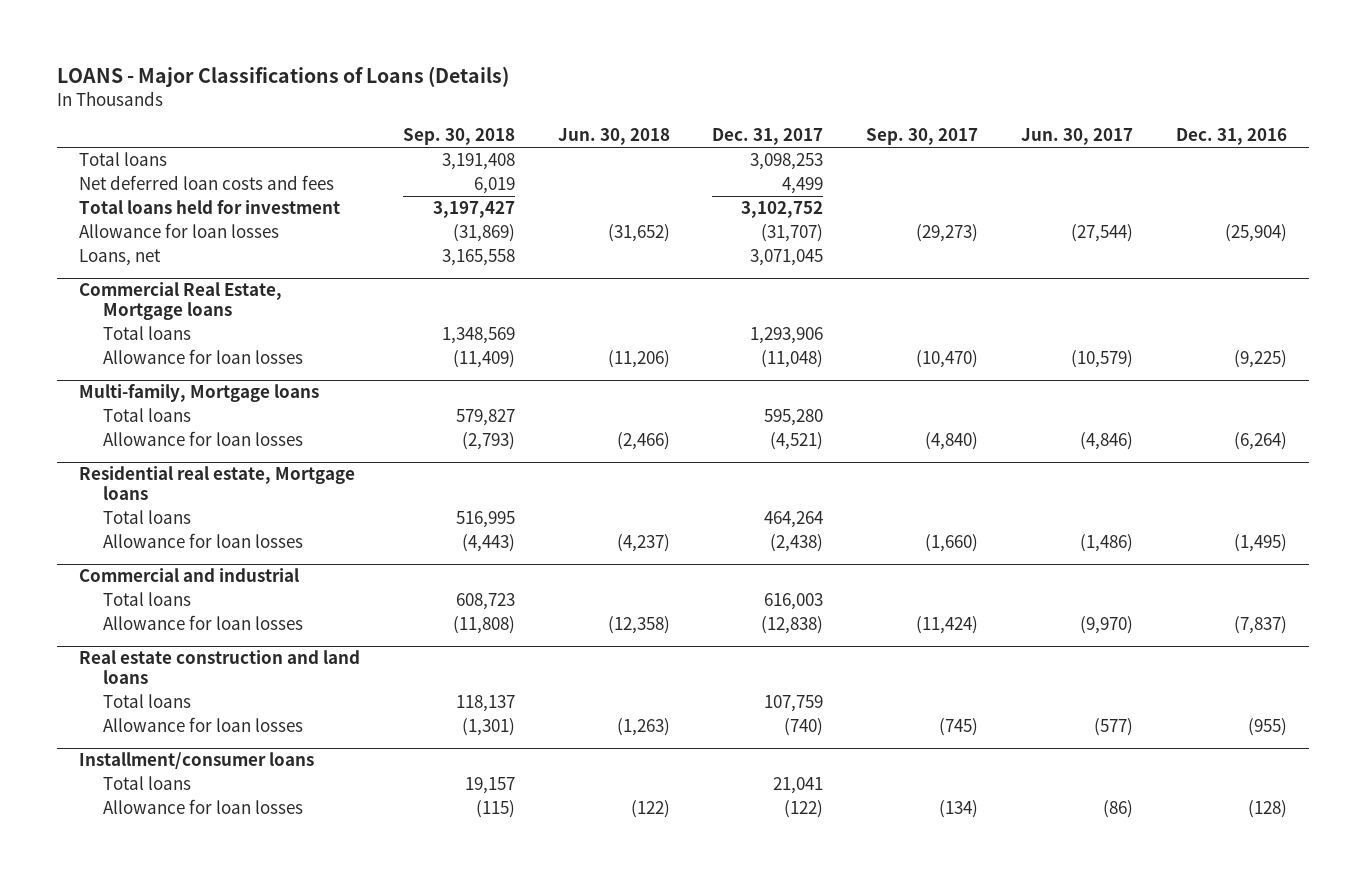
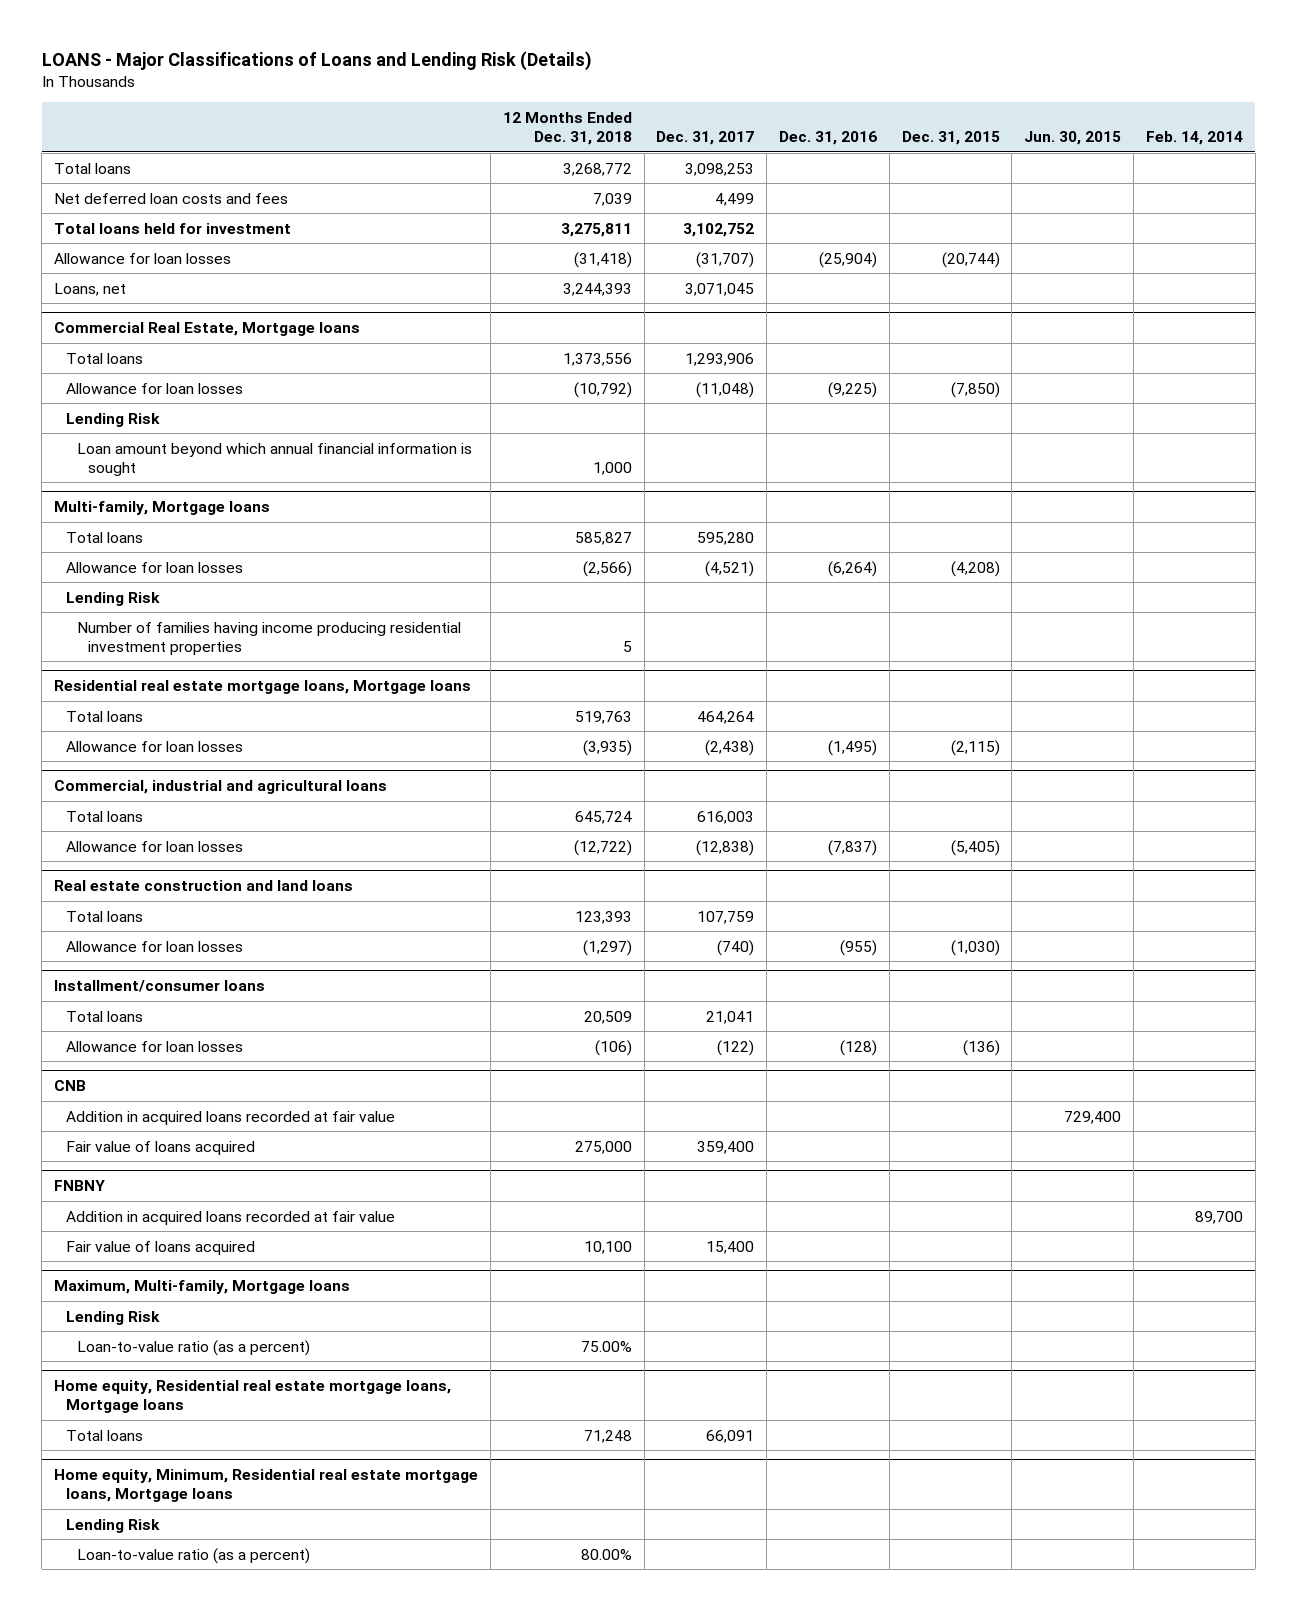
[57,66,510,88] LOANS - Major Classifications of Loans (Details) -> [41,50,592,71] LOANS - Major Classifications of Loans and Lending Risk (Details)
[402,128,515,146] Sep. 30, 2018 -> none
[557,128,670,146] Jun. 30, 2018 -> none
[866,128,979,146] Sep. 30, 2017 -> none
[1021,128,1134,146] Jun. 30, 2017 -> none
none -> [502,112,632,146] 12 Months Ended Dec. 31, 2018
none -> [901,131,1000,146] Dec. 31, 2015
none -> [1024,131,1122,146] Jun. 30, 2015
none -> [1145,131,1243,146] Feb. 14, 2014
none -> [65,412,160,427] Lending Risk
none -> [76,442,472,476] Loan amount beyond which annual financial information is sought
none -> [65,591,160,606] Lending Risk
none -> [76,621,461,655] Number of families having income producing residential investment properties
[78,466,355,501] Residential real estate, Mortgage loans -> [54,680,472,695] Residential real estate mortgage loans, Mortgage loans
[78,568,299,583] Commercial and industrial -> [54,780,388,795] Commercial, industrial and agricultural loans
none -> [54,1080,87,1092] CNB
none -> [65,1110,395,1125] Addition in acquired loans recorded at fair value
none -> [65,1140,255,1155] Fair value of loans acquired
none -> [54,1180,106,1192] FNBNY
none -> [65,1210,395,1225] Addition in acquired loans recorded at fair value
none -> [65,1240,255,1255] Fair value of loans acquired
none -> [54,1280,351,1295] Maximum, Multi-family, Mortgage loans
none -> [65,1310,160,1325] Lending Risk
none -> [76,1339,310,1356] Loan-to-value ratio (as a percent)
none -> [54,1380,452,1414] Home equity, Residential real estate mortgage loans, Mortgage loans
none -> [65,1429,143,1441] Total loans
none -> [54,1469,479,1503] Home equity, Minimum, Residential real estate mortgage loans, Mortgage loans
none -> [65,1518,160,1533] Lending Risk
none -> [76,1547,310,1564] Loan-to-value ratio (as a percent)

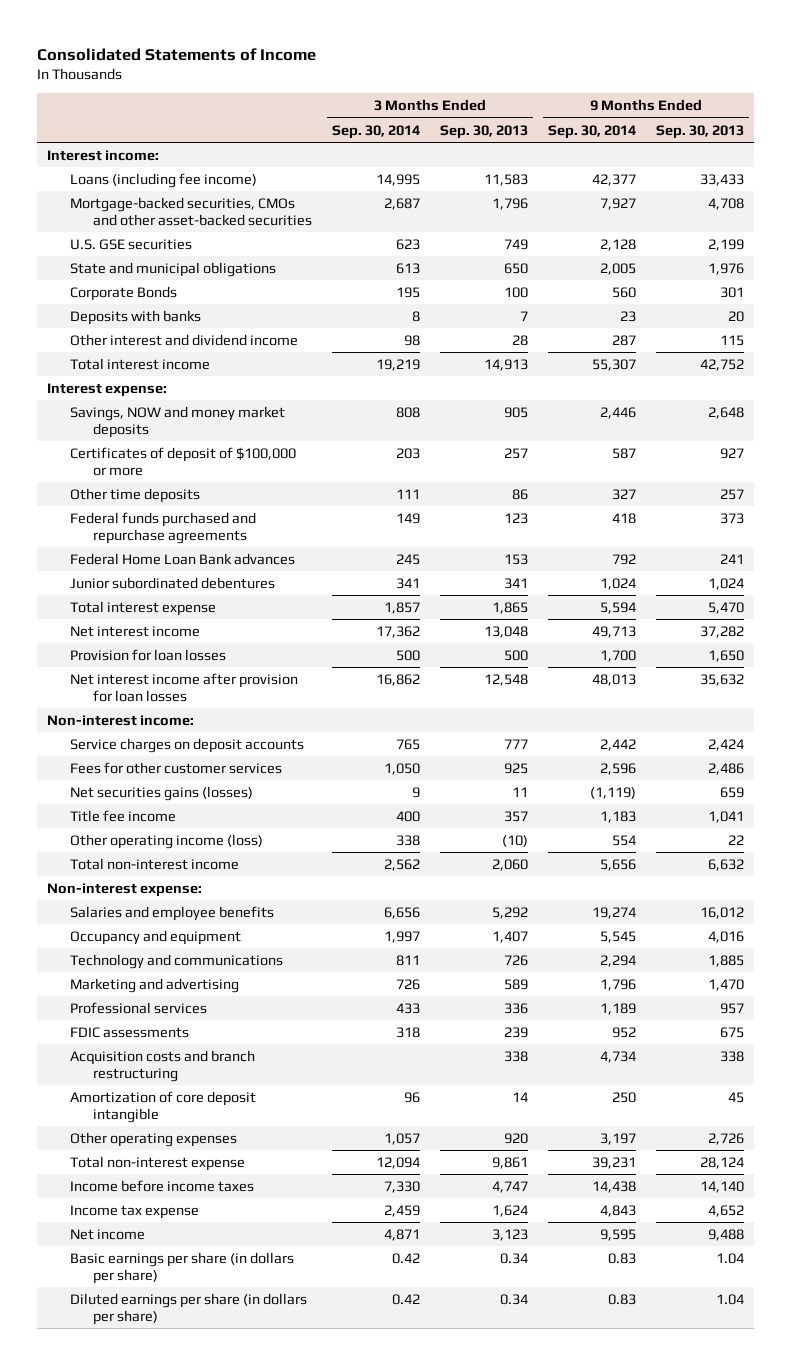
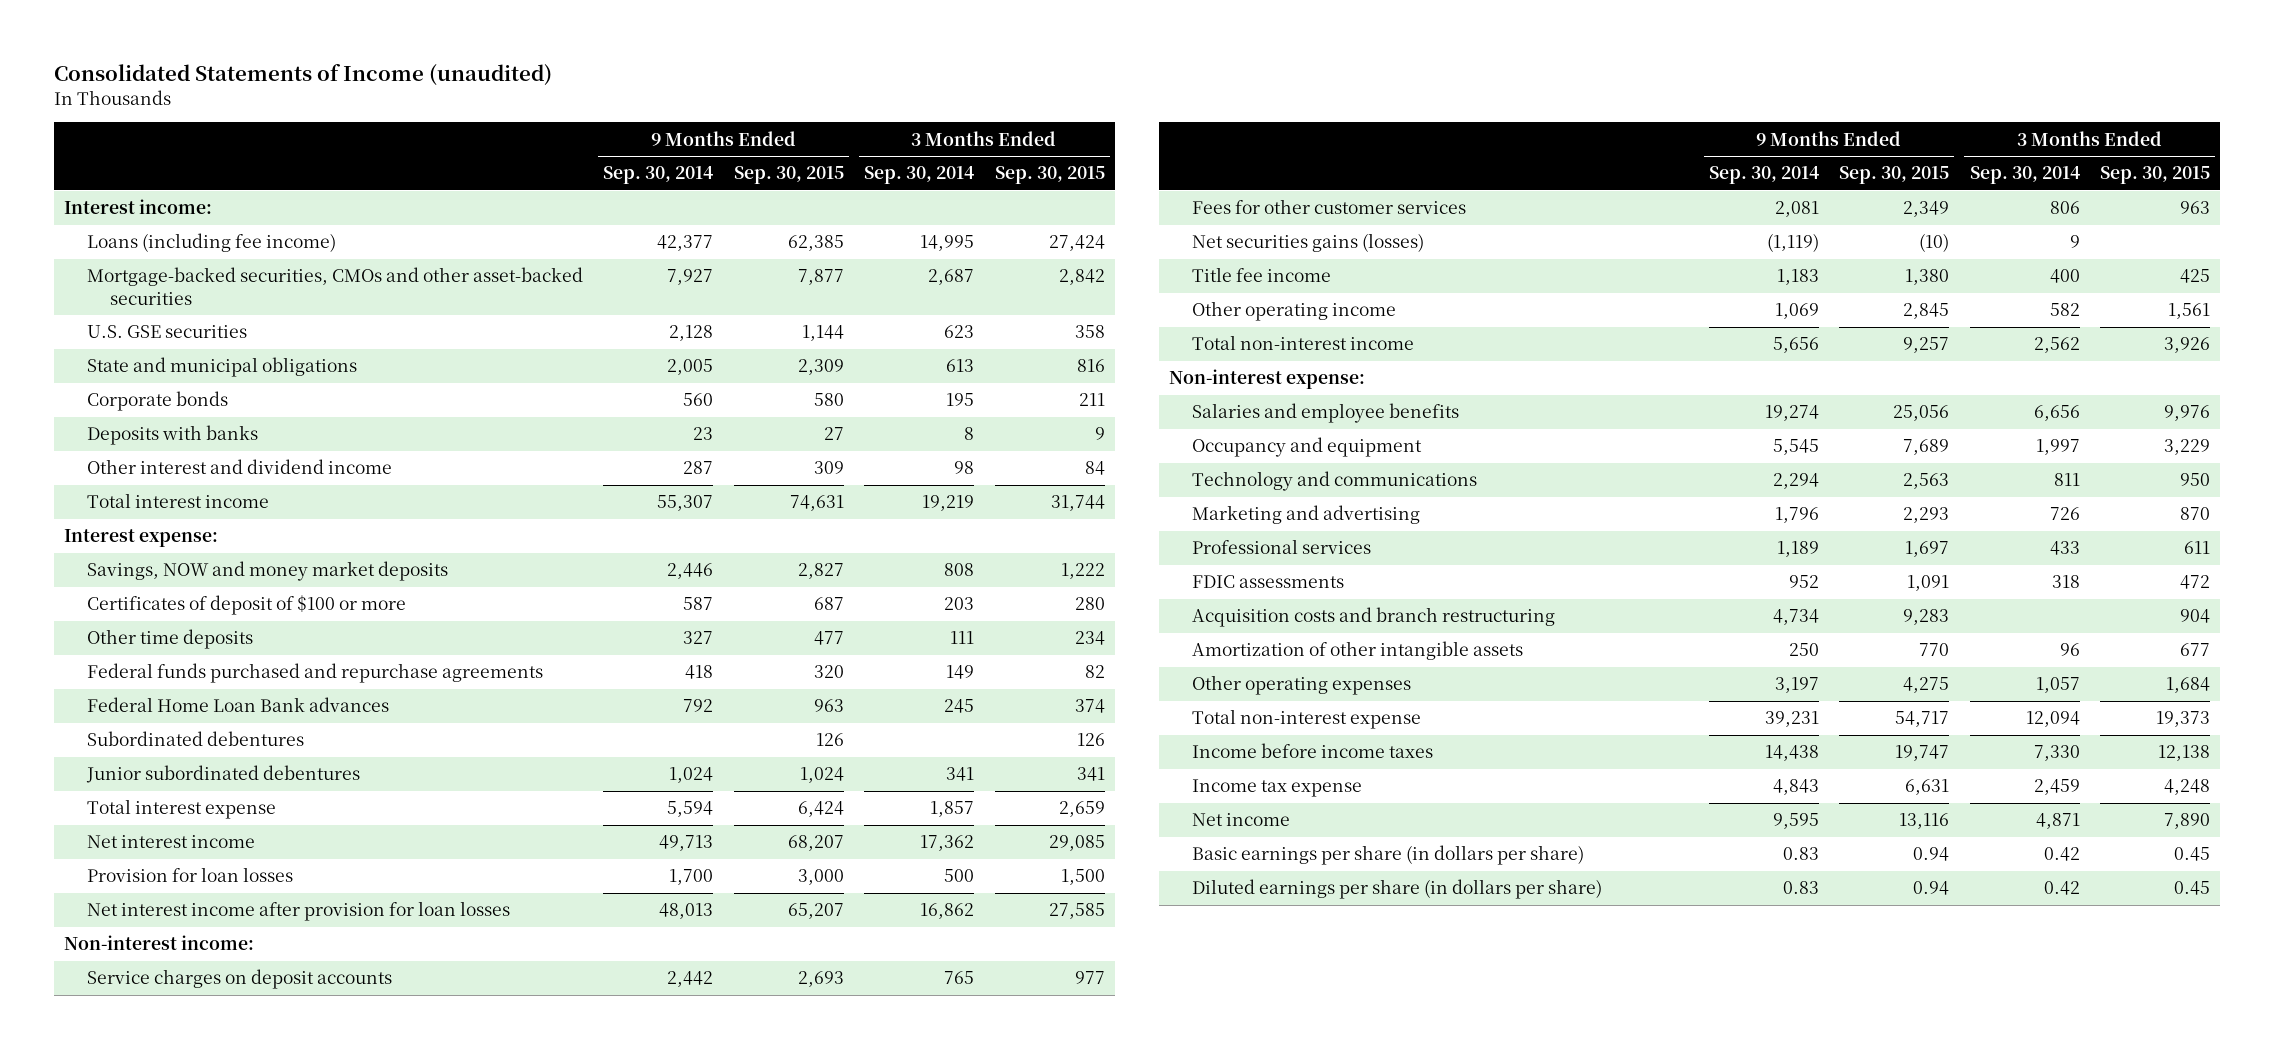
[37,47,317,61] Consolidated Statements of Income -> [53,63,552,86] Consolidated Statements of Income (unaudited)
[440,124,529,139] Sep. 30, 2013 -> none
[656,124,745,139] Sep. 30, 2013 -> none
none -> [733,166,844,185] Sep. 30, 2015
none -> [994,166,1105,185] Sep. 30, 2015
[70,285,178,301] Corporate Bonds -> [86,391,228,412] Corporate bonds
[70,446,297,476] Certificates of deposit of $100,000 or more -> [86,595,406,616] Certificates of deposit of $100 or more
none -> [86,731,304,747] Subordinated debentures
[384,762,421,775] 1,050 -> [2049,201,2080,215] 806
[600,762,637,775] 2,596 -> [1774,201,1819,218] 2,081
[70,833,264,849] Other operating income (loss) -> [1192,301,1397,322] Other operating income
[396,834,421,846] 338 -> [2049,303,2080,317] 582
[612,834,637,846] 554 -> [1774,303,1819,320] 1,069
[70,1090,257,1123] Amortization of core deposit intangible -> [1192,641,1524,661] Amortization of other intangible assets

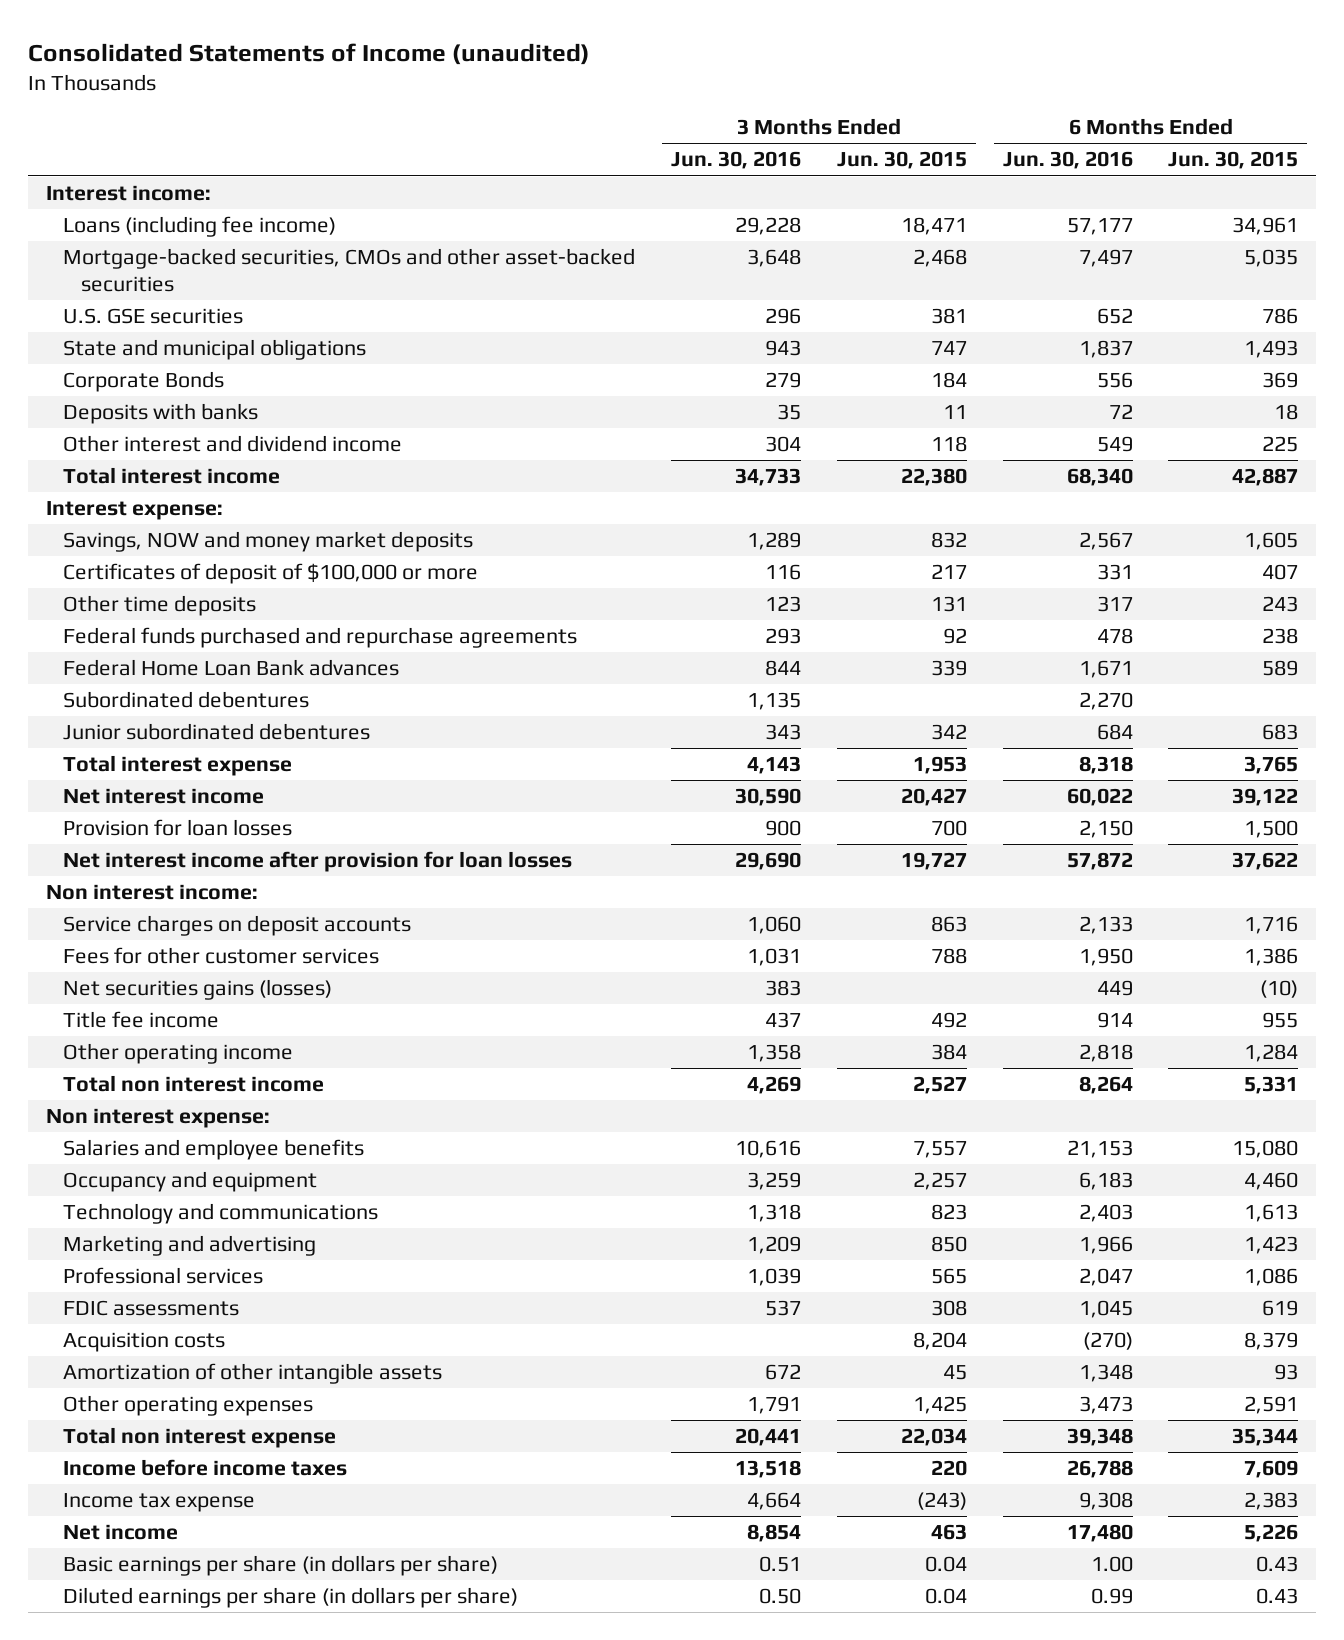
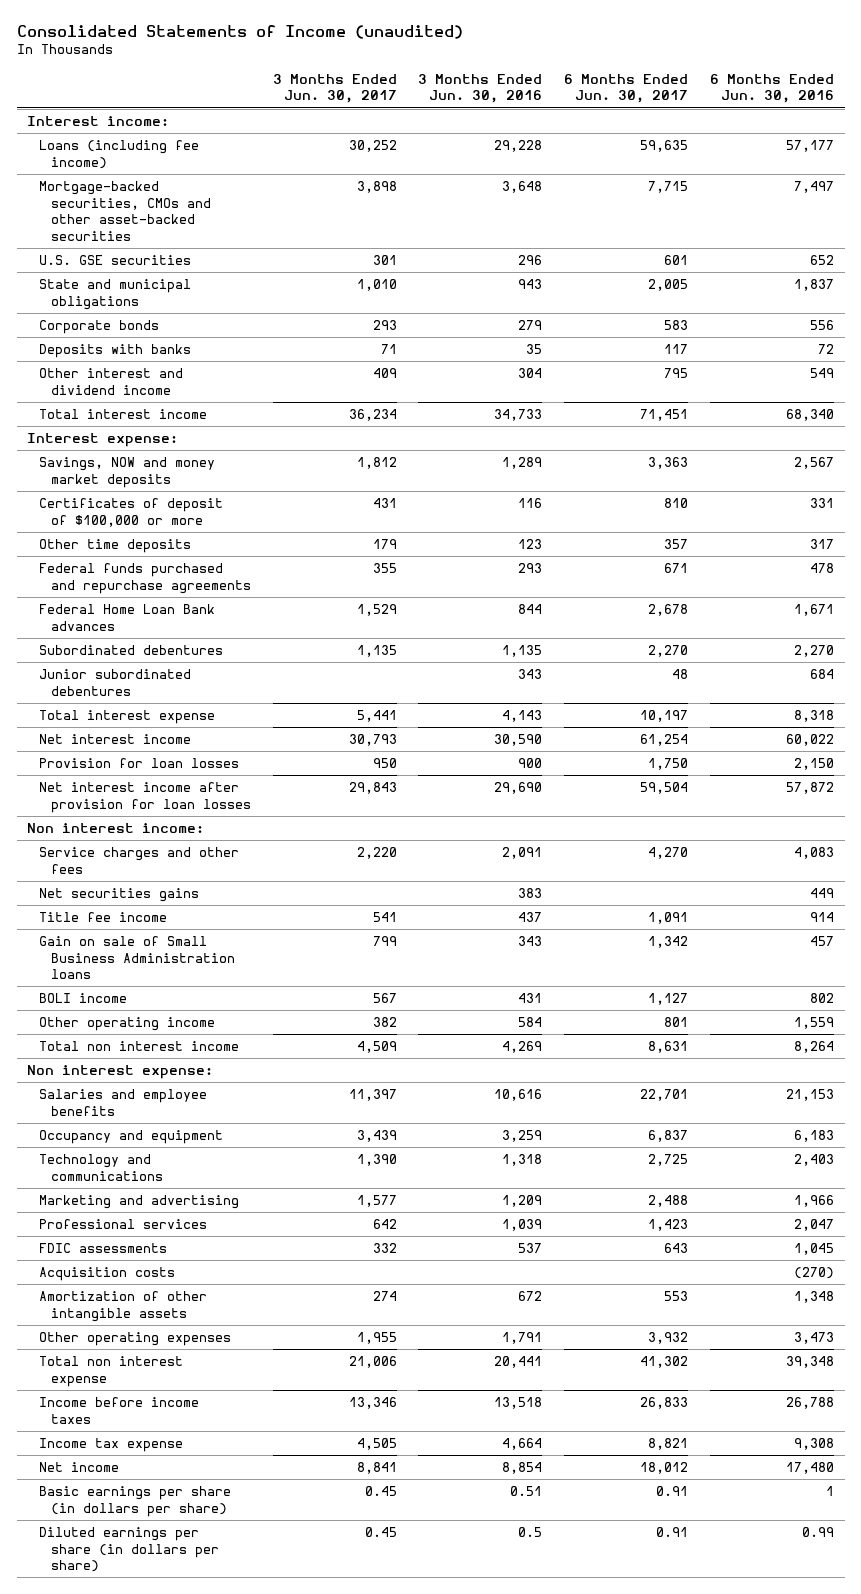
[836,151,967,170] Jun. 30, 2015 -> none
[1168,151,1299,170] Jun. 30, 2015 -> none
none -> [272,73,397,104] 3 Months Ended Jun. 30, 2017
none -> [564,73,689,104] 6 Months Ended Jun. 30, 2017
[63,371,225,393] Corporate Bonds -> [39,319,160,334] Corporate bonds
[63,947,380,965] Fees for other customer services -> none
[63,915,412,937] Service charges on deposit accounts -> [39,846,240,874] Service charges and other fees
[747,916,802,935] 1,060 -> [502,846,543,859] 2,091
[1078,916,1133,935] 2,133 -> [794,846,835,859] 4,083
[63,979,333,1001] Net securities gains (losses) -> [39,887,200,902] Net securities gains
none -> [39,935,235,980] Gain on sale of Small Business Administration loans
none -> [39,992,128,1003] BOLI income
[747,1044,802,1063] 1,358 -> [518,1016,543,1027] 584
[1078,1044,1133,1063] 2,818 -> [794,1016,835,1029] 1,559
[1090,1556,1133,1573] 1.00 -> [826,1485,835,1496] 1
[759,1588,802,1605] 0.50 -> [518,1526,543,1537] 0.5

